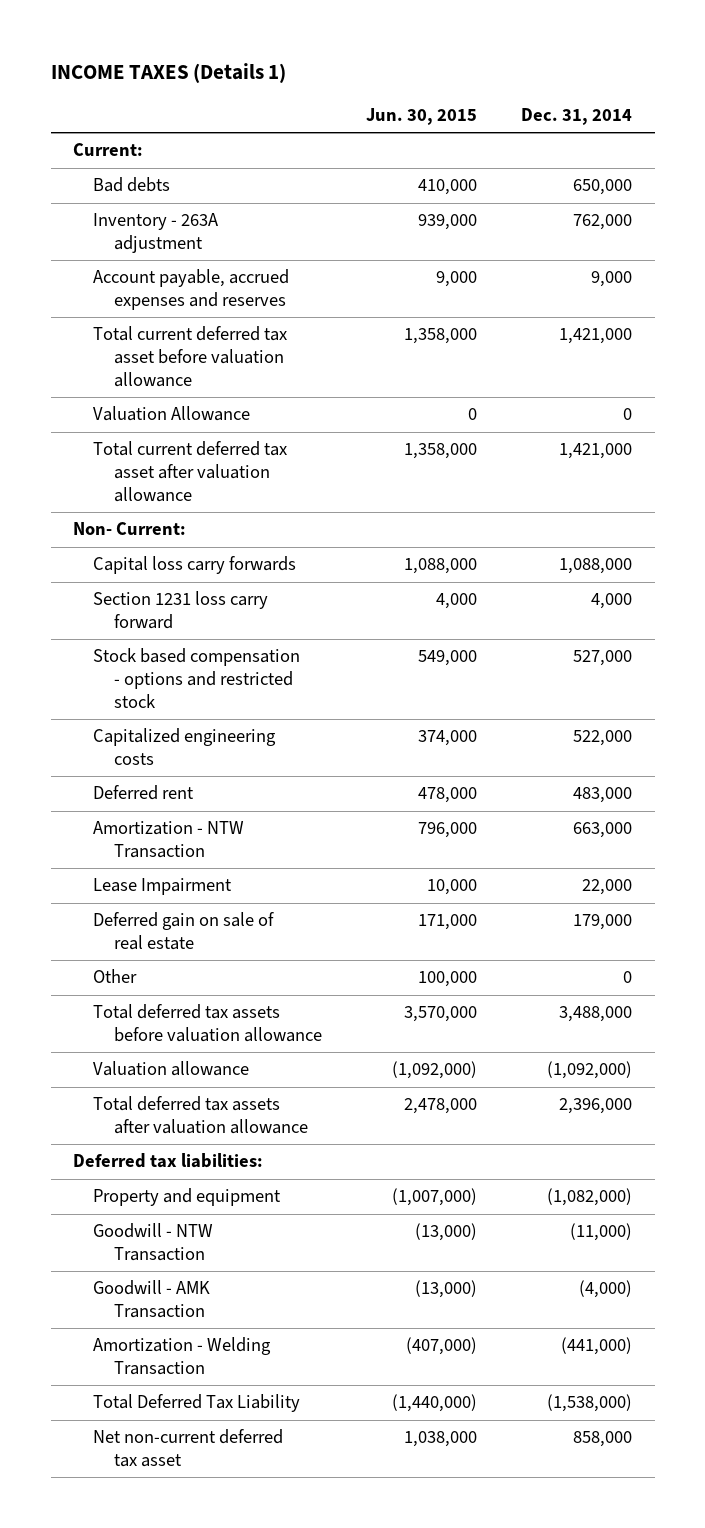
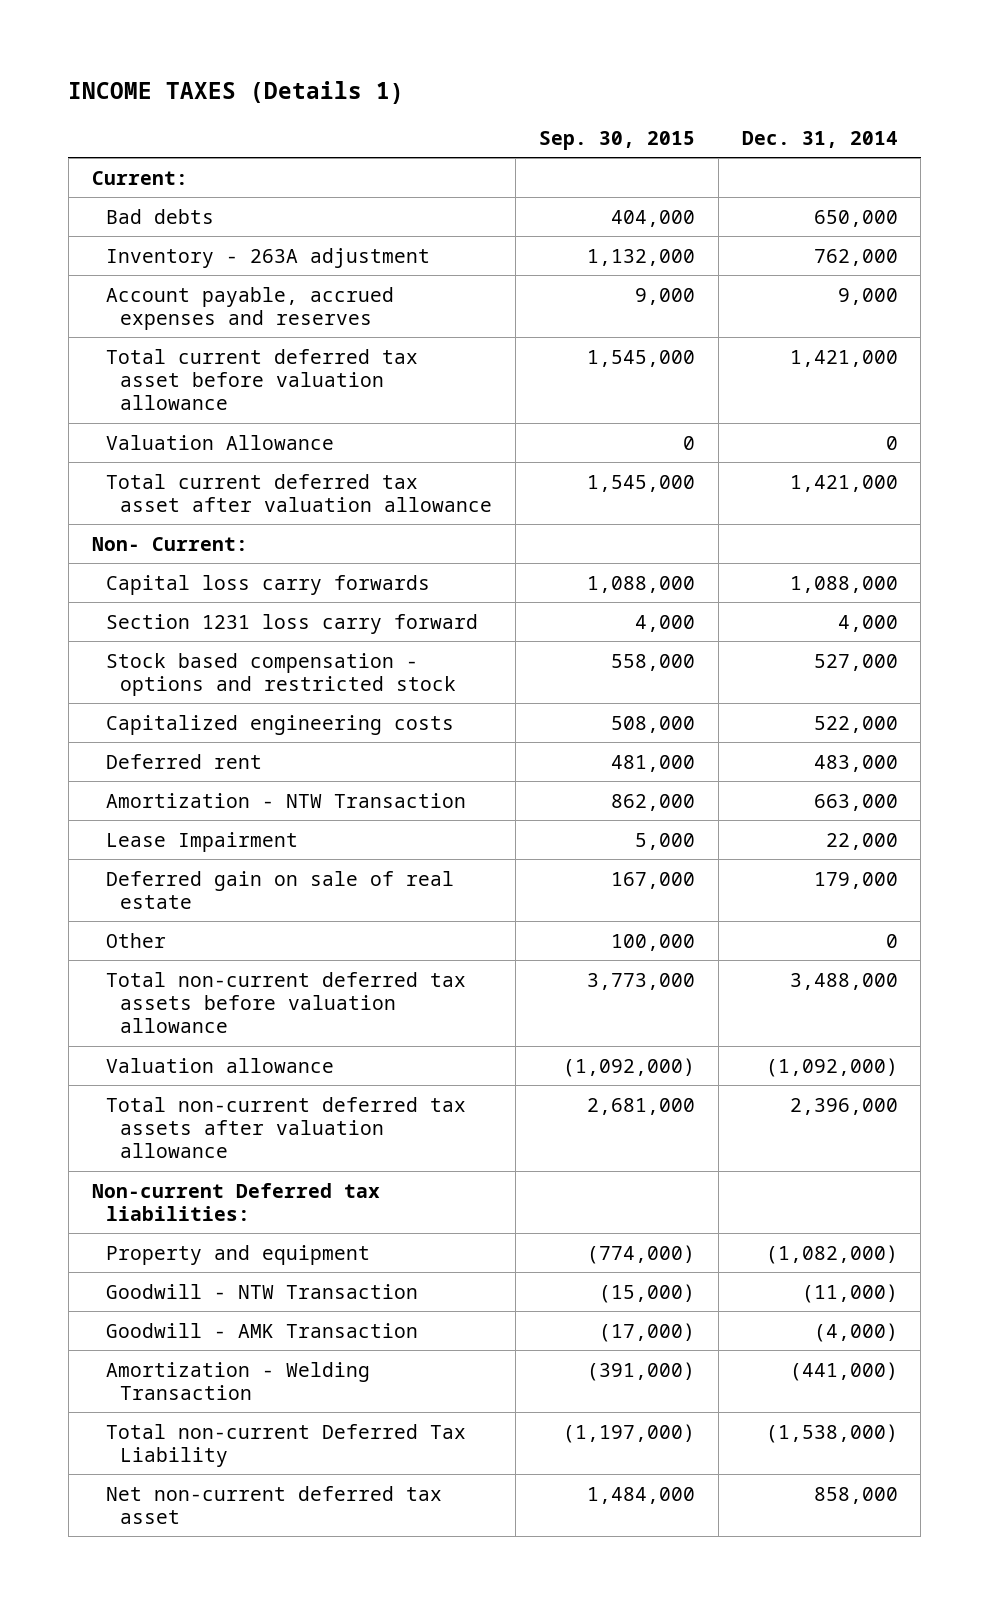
[365,107,477,125] Jun. 30, 2015 -> none
none -> [539,130,696,150] Sep. 30, 2015
[93,1004,322,1043] Total deferred tax assets before valuation allowance -> [105,971,466,1034] Total non-current deferred tax assets before valuation allowance
[93,1096,308,1135] Total deferred tax assets after valuation allowance -> [105,1096,466,1159] Total non-current deferred tax assets after valuation allowance
[72,1153,263,1169] Deferred tax liabilities: -> [91,1182,380,1221] Non-current Deferred tax liabilities:
[93,1394,301,1413] Total Deferred Tax Liability -> [105,1423,466,1467] Total non-current Deferred Tax Liability

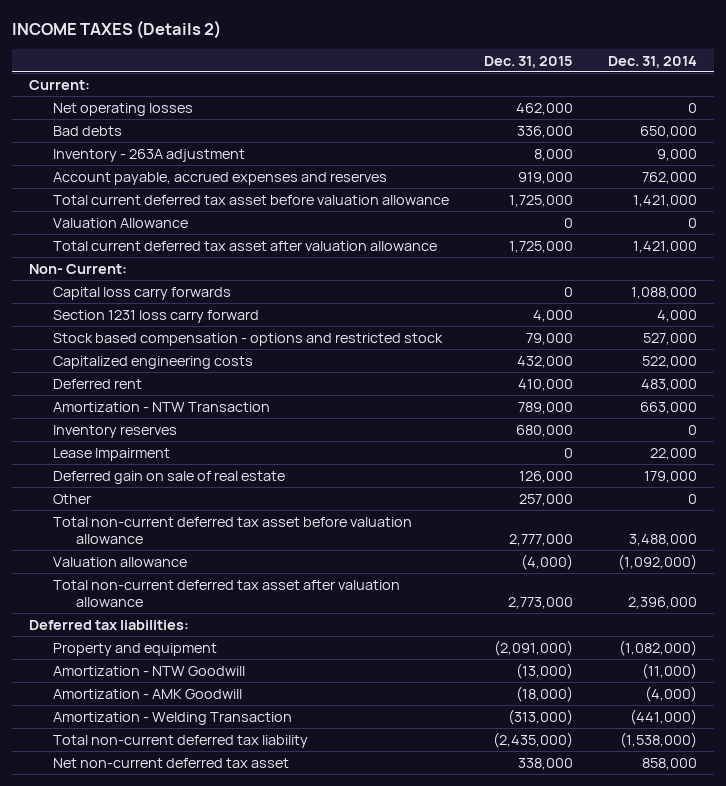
[68,80,405,104] INCOME TAXES (Details 1) -> [11,19,221,39] INCOME TAXES (Details 2)
[539,130,696,150] Sep. 30, 2015 -> none
none -> [483,55,573,68] Dec. 31, 2015
none -> [52,102,193,116] Net operating losses
[813,248,898,266] 762,000 -> [656,148,697,161] 9,000
[837,287,898,305] 9,000 -> [641,171,697,184] 762,000
none -> [52,424,177,438] Inventory reserves
[105,971,466,1034] Total non-current deferred tax assets before valuation allowance -> [52,516,412,544] Total non-current deferred tax asset before valuation allowance
[105,1096,466,1159] Total non-current deferred tax assets after valuation allowance -> [52,579,400,607] Total non-current deferred tax asset after valuation allowance
[91,1182,380,1221] Non-current Deferred tax liabilities: -> [29,619,190,630] Deferred tax liabilities:
[105,1283,418,1299] Goodwill - NTW Transaction -> [52,665,245,676] Amortization - NTW Goodwill
[105,1322,418,1338] Goodwill - AMK Transaction -> [52,688,242,699] Amortization - AMK Goodwill
[105,1423,466,1467] Total non-current Deferred Tax Liability -> [52,734,308,748] Total non-current deferred tax liability

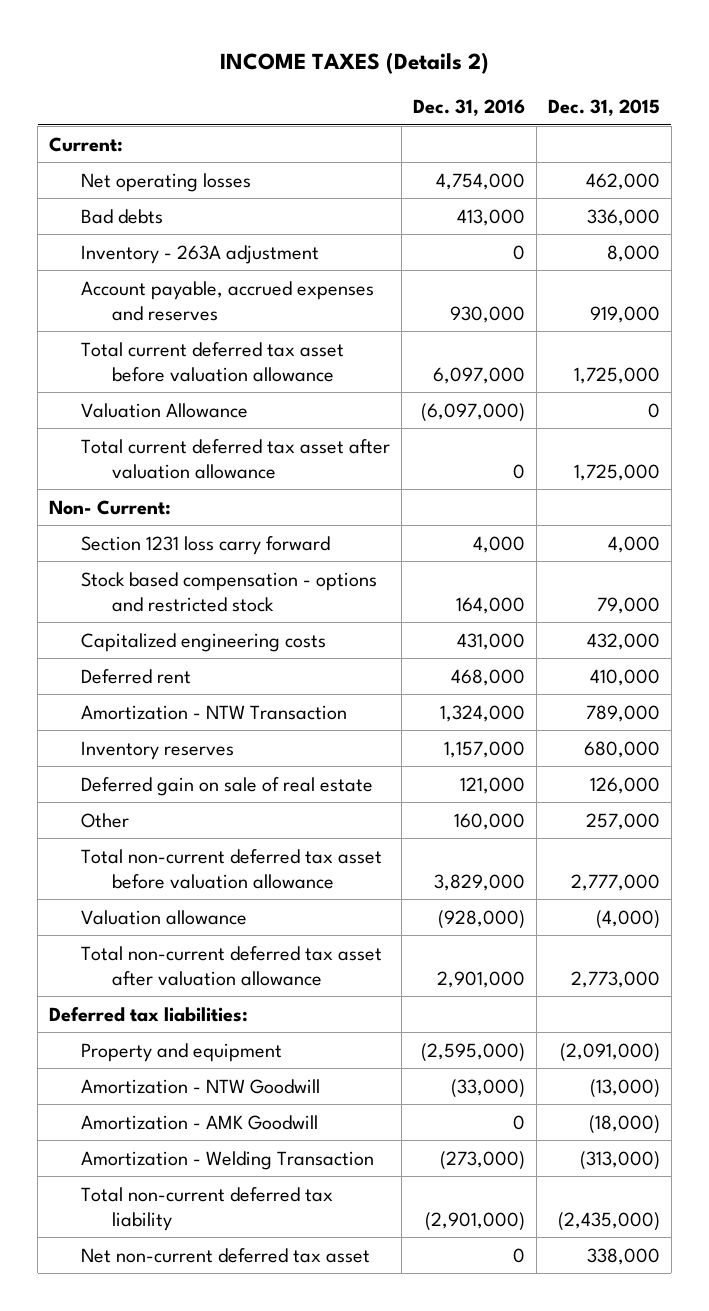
[607,55,697,68] Dec. 31, 2014 -> none
none -> [412,99,525,117] Dec. 31, 2016
[52,286,231,300] Capital loss carry forwards -> none
[52,447,170,461] Lease Impairment -> none

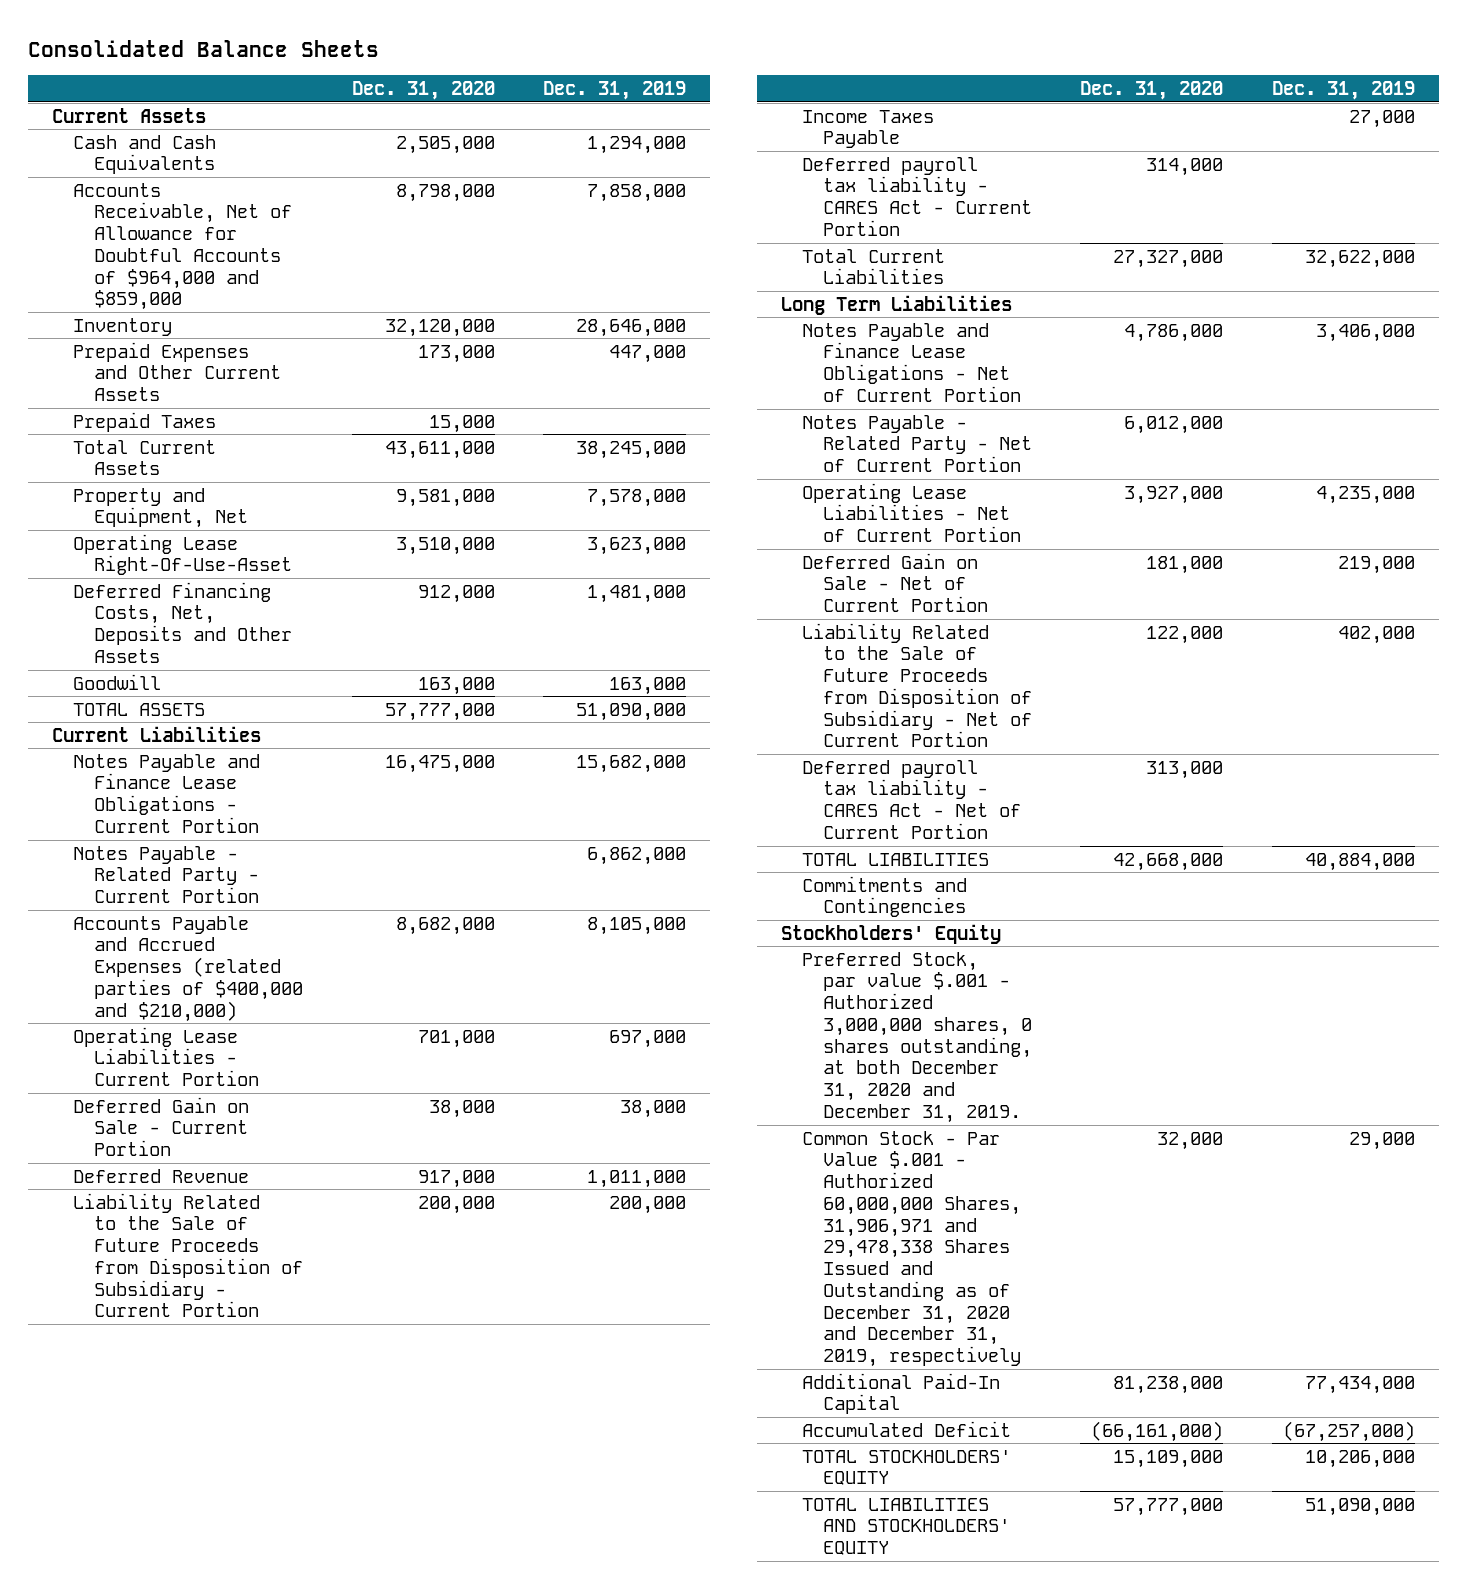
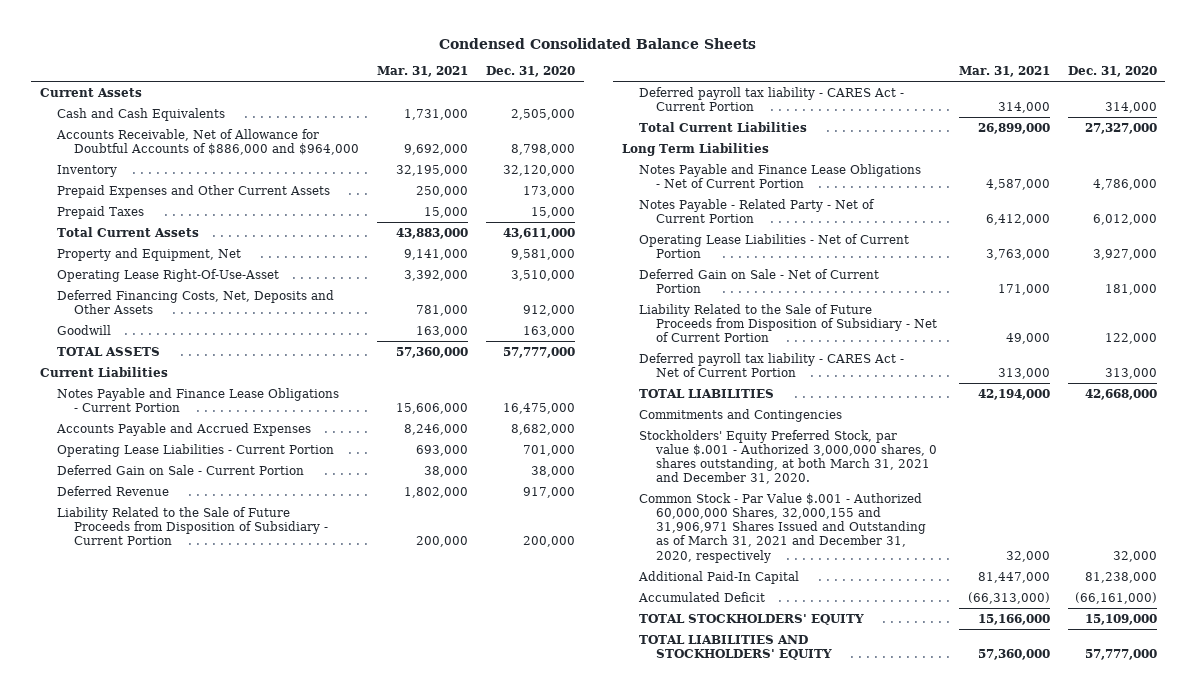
[28,39,380,57] Consolidated Balance Sheets -> [439,37,757,49] Condensed Consolidated Balance Sheets
[543,80,687,100] Dec. 31, 2019 -> none
none -> [376,66,468,78] Mar. 31, 2021
[73,182,293,311] Accounts Receivable, Net of Allowance for Doubtful Accounts of $964,000 and $859,000 -> [55,128,360,155] Accounts Receivable, Net of Allowance for Doubtful Accounts of $886,000 and $964,000
[73,845,260,904] Notes Payable - Related Party - Current Portion -> none
[73,915,304,1022] Accounts Payable and Accrued Expenses (related parties of $400,000 and $210,000) -> [55,422,311,436] Accounts Payable and Accrued Expenses
[801,109,934,149] Income Taxes Payable -> none
[780,923,1001,944] Stockholders' Equity -> none
[801,951,1032,1123] Preferred Stock, par value $.001 - Authorized 3,000,000 shares, 0 shares outstanding, at both December 31, 2020 and December 31, 2019. -> [638,429,938,485] Stockholders' Equity Preferred Stock, par value $.001 - Authorized 3,000,000 shares, 0 shares outstanding, at both March 31, 2021 and December 31, 2020.
[801,1130,1021,1367] Common Stock - Par Value $.001 - Authorized 60,000,000 Shares, 31,906,971 and 29,478,338 Shares Issued and Outstanding as of December 31, 2020 and December 31, 2019, respectively -> [638,492,927,563] Common Stock - Par Value $.001 - Authorized 60,000,000 Shares, 32,000,155 and 31,906,971 Shares Issued and Outstanding as of March 31, 2021 and December 31, 2020, respectively

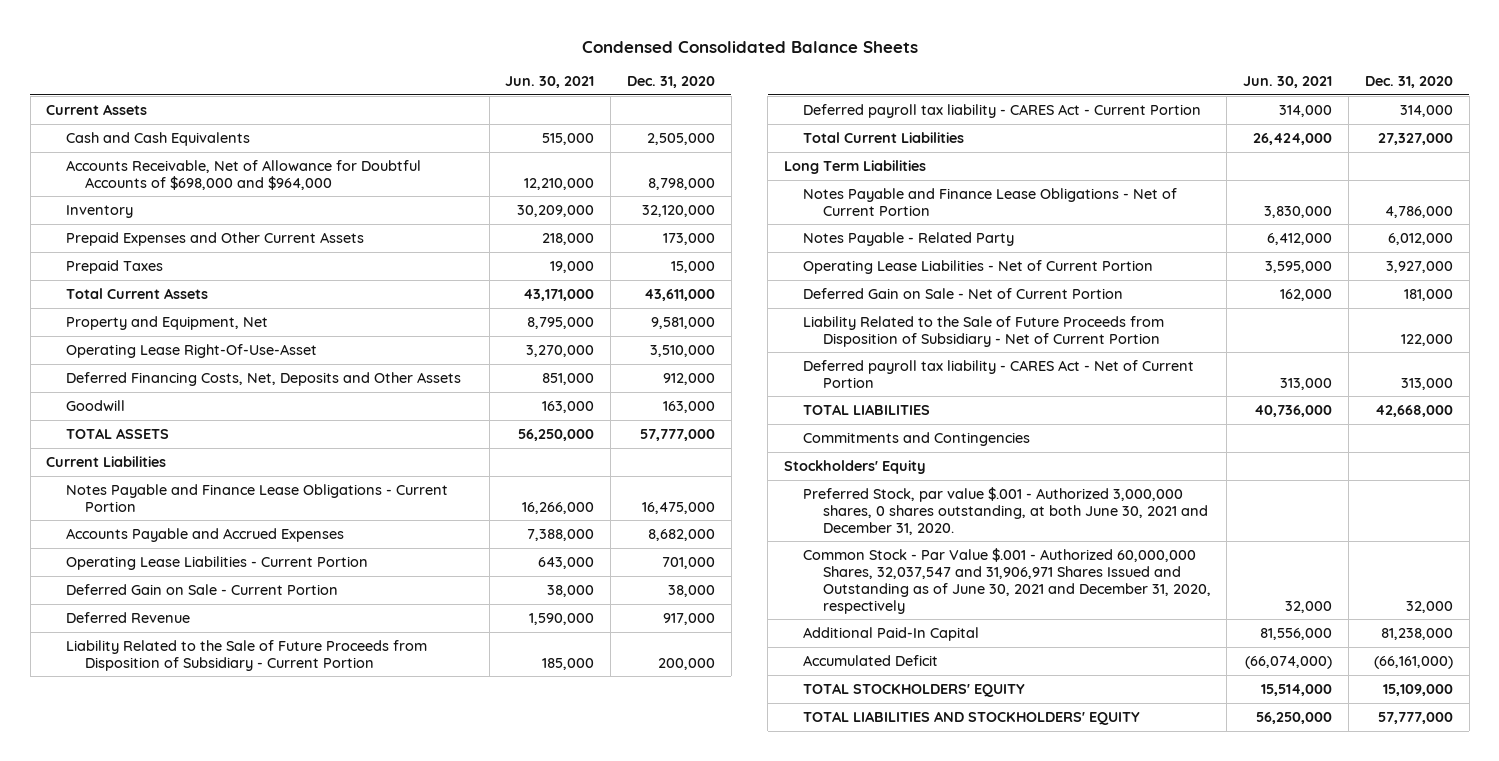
[376,66,468,78] Mar. 31, 2021 -> none
none -> [505,76,595,89] Jun. 30, 2021
[55,128,360,155] Accounts Receivable, Net of Allowance for Doubtful Accounts of $886,000 and $964,000 -> [65,159,421,190] Accounts Receivable, Net of Allowance for Doubtful Accounts of $698,000 and $964,000
[638,198,875,223] Notes Payable - Related Party - Net of Current Portion -> [803,231,1015,246] Notes Payable - Related Party
none -> [784,459,927,474] Stockholders' Equity
[638,429,938,485] Stockholders' Equity Preferred Stock, par value $.001 - Authorized 3,000,000 shares, 0 shares outstanding, at both March 31, 2021 and December 31, 2020. -> [803,486,1208,535] Preferred Stock, par value $.001 - Authorized 3,000,000 shares, 0 shares outstanding, at both June 30, 2021 and December 31, 2020.
[638,492,927,563] Common Stock - Par Value $.001 - Authorized 60,000,000 Shares, 32,000,155 and 31,906,971 Shares Issued and Outstanding as of March 31, 2021 and December 31, 2020, respectively -> [803,547,1211,614] Common Stock - Par Value $.001 - Authorized 60,000,000 Shares, 32,037,547 and 31,906,971 Shares Issued and Outstanding as of June 30, 2021 and December 31, 2020, respectively

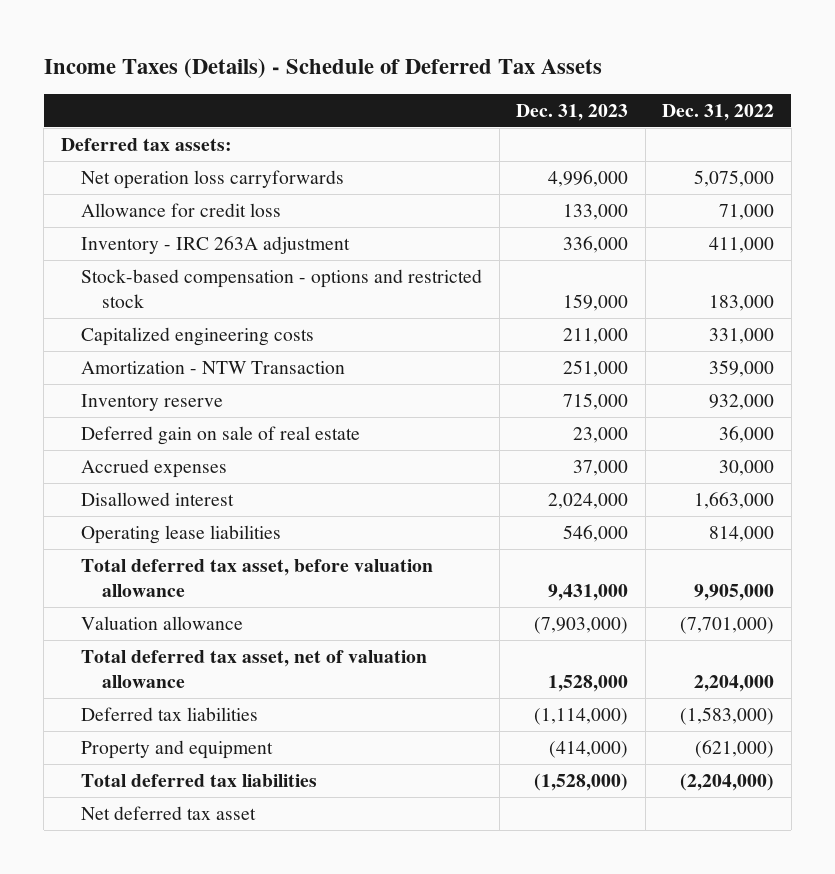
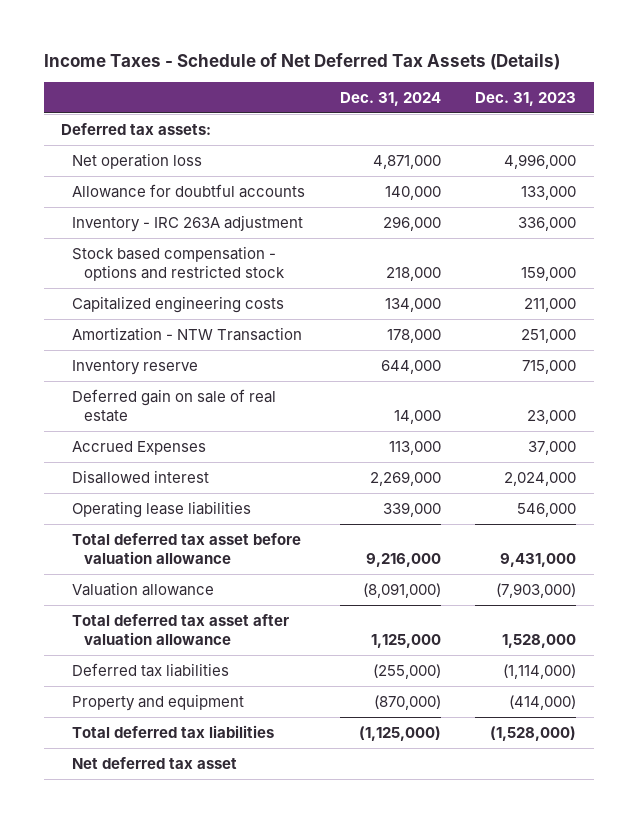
[43,58,602,79] Income Taxes (Details) - Schedule of Deferred Tax Assets -> [43,53,560,71] Income Taxes - Schedule of Net Deferred Tax Assets (Details)
[662,104,775,122] Dec. 31, 2022 -> none
none -> [339,91,441,106] Dec. 31, 2024
[81,169,345,189] Net operation loss carryforwards -> [72,152,203,169] Net operation loss
[81,202,282,217] Allowance for credit loss -> [72,183,306,198] Allowance for doubtful accounts
[81,268,483,309] Stock-based compensation - options and restricted stock -> [72,245,285,282] Stock based compensation - options and restricted stock
[81,458,228,478] Accrued expenses -> [72,440,207,455] Accrued Expenses
[81,558,434,598] Total deferred tax asset, before valuation allowance -> [72,532,302,565] Total deferred tax asset before valuation allowance
[81,649,428,689] Total deferred tax asset, net of valuation allowance -> [72,613,290,646] Total deferred tax asset after valuation allowance

